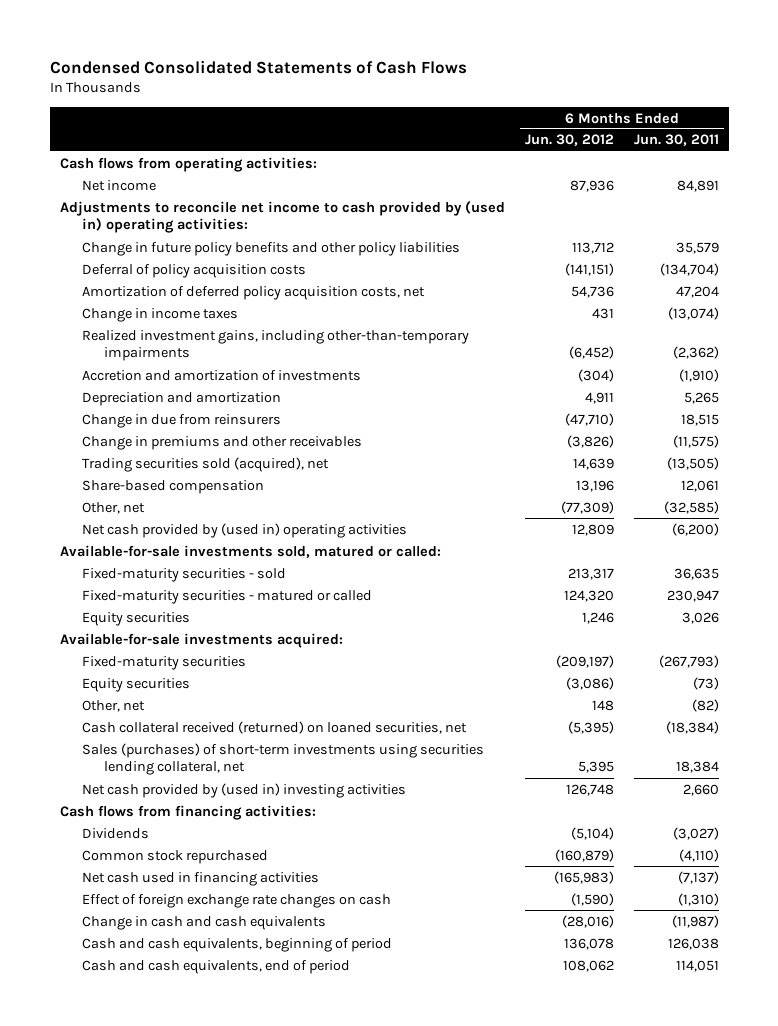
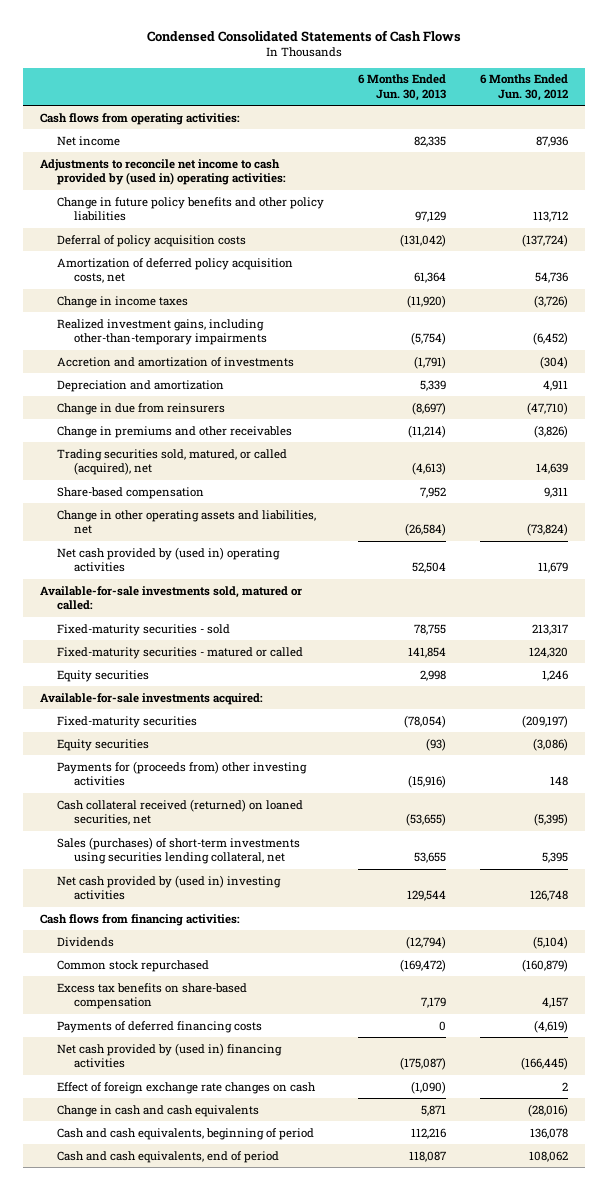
[633,134,719,147] Jun. 30, 2011 -> none
none -> [358,74,447,101] 6 Months Ended Jun. 30, 2013
[564,262,614,276] (141,151) -> [521,233,568,247] (137,724)
[591,307,614,319] 431 -> [533,294,568,308] (3,726)
[81,456,329,472] Trading securities sold (acquired), net -> [57,448,288,476] Trading securities sold, matured, or called (acquired), net
[575,479,614,492] 13,196 -> [543,486,568,498] 9,311
[81,501,145,514] Other, net -> [57,509,317,535] Change in other operating assets and liabilities, net
[560,500,614,514] (77,309) -> [526,523,568,537] (73,824)
[571,523,614,536] 12,809 -> [537,562,568,574] 11,679
[81,699,145,712] Other, net -> [57,760,308,787] Payments for (proceeds from) other investing activities
none -> [57,982,248,1010] Excess tax benefits on share-based compensation
none -> [57,1020,263,1033] Payments of deferred financing costs
[81,871,319,886] Net cash used in financing activities -> [57,1042,283,1069] Net cash provided by (used in) financing activities
[553,870,614,884] (165,983) -> [520,1057,568,1071] (166,445)
[570,892,614,906] (1,590) -> [561,1081,568,1091] 2

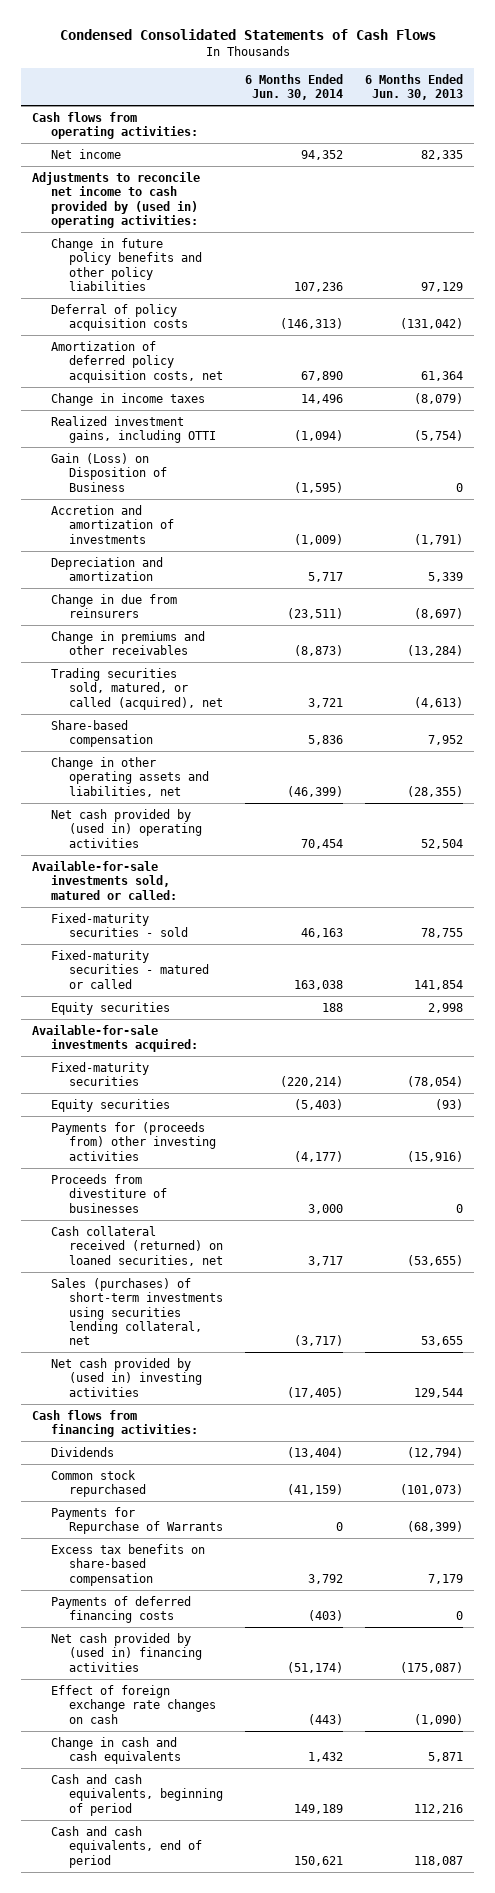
[479,74,568,101] 6 Months Ended Jun. 30, 2012 -> none
none -> [245,74,344,101] 6 Months Ended Jun. 30, 2014
[407,294,447,308] (11,920) -> [414,392,464,404] (8,079)
[57,318,268,346] Realized investment gains, including other-than-temporary impairments -> [50,415,217,444] Realized investment gains, including OTTI
none -> [50,452,168,492] Gain (Loss) on Disposition of Business
[408,424,447,438] (11,214) -> [407,645,464,657] (13,284)
[405,523,447,537] (26,584) -> [407,785,464,797] (28,355)
none -> [50,1173,168,1213] Proceeds from divestiture of businesses
[400,958,447,972] (169,472) -> [400,1484,464,1496] (101,073)
none -> [50,1506,224,1535] Payments for Repurchase of Warrants

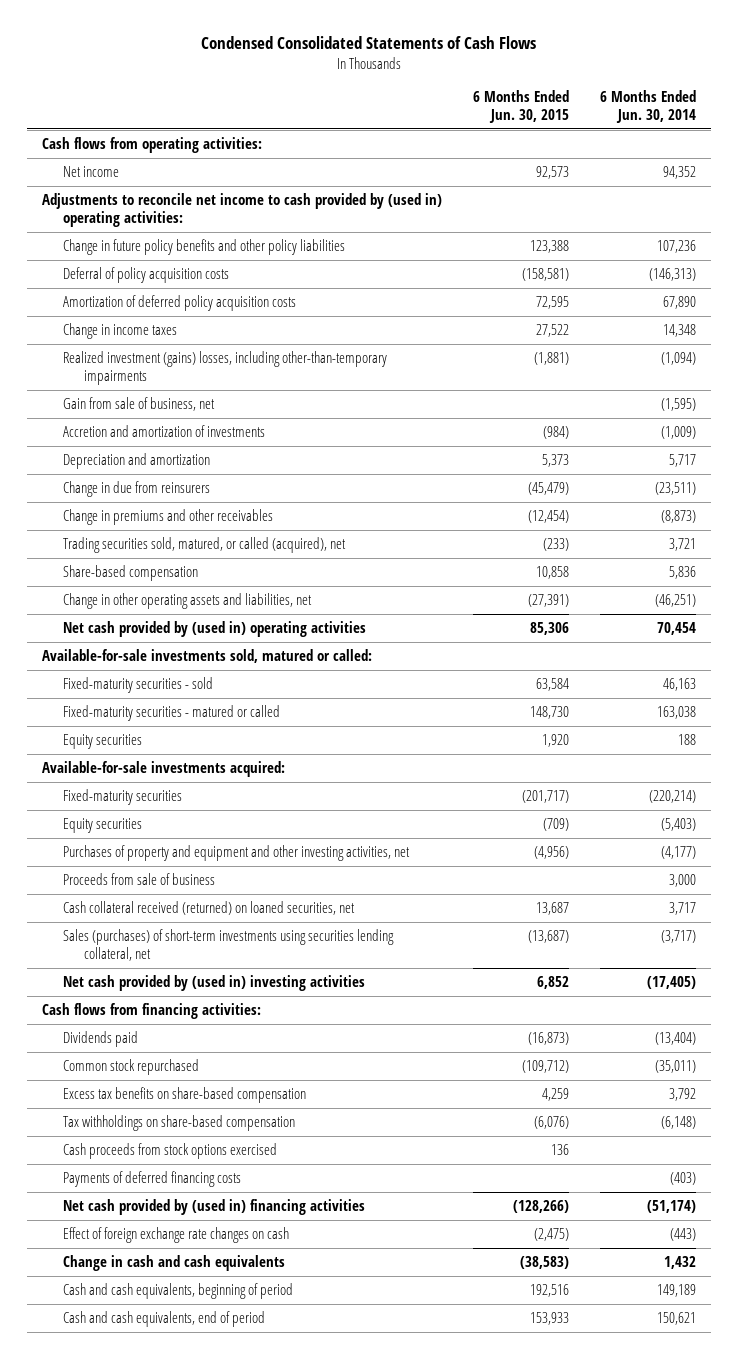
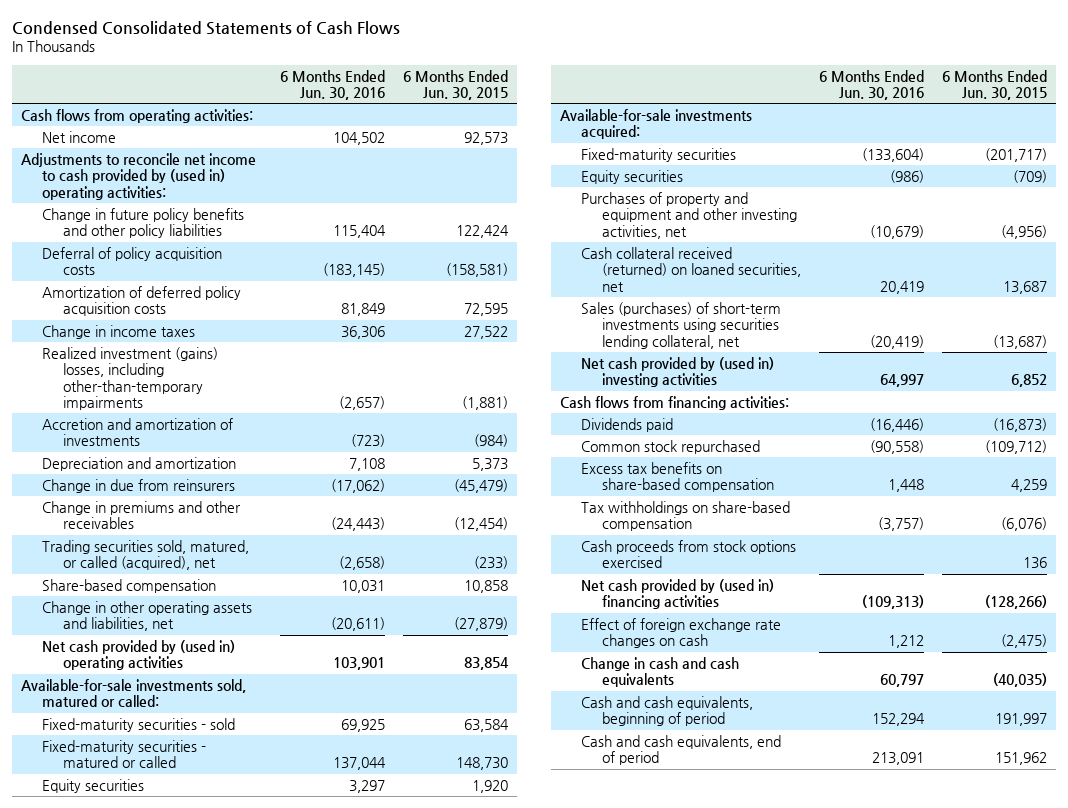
[599,90,696,123] 6 Months Ended Jun. 30, 2014 -> none
none -> [279,69,385,101] 6 Months Ended Jun. 30, 2016
[530,240,570,254] 123,388 -> [455,225,509,239] 122,424
[63,397,216,412] Gain from sale of business, net -> none
[528,594,570,608] (27,391) -> [453,617,508,632] (27,879)
[530,622,570,636] 85,306 -> [463,657,509,671] 83,854
[63,873,216,886] Proceeds from sale of business -> none
[63,1171,242,1188] Payments of deferred financing costs -> none
[520,1256,570,1270] (38,583) -> [993,673,1048,688] (40,035)
[530,1284,570,1298] 192,516 -> [995,713,1048,727] 191,997
[530,1312,570,1326] 153,933 -> [995,752,1048,766] 151,962

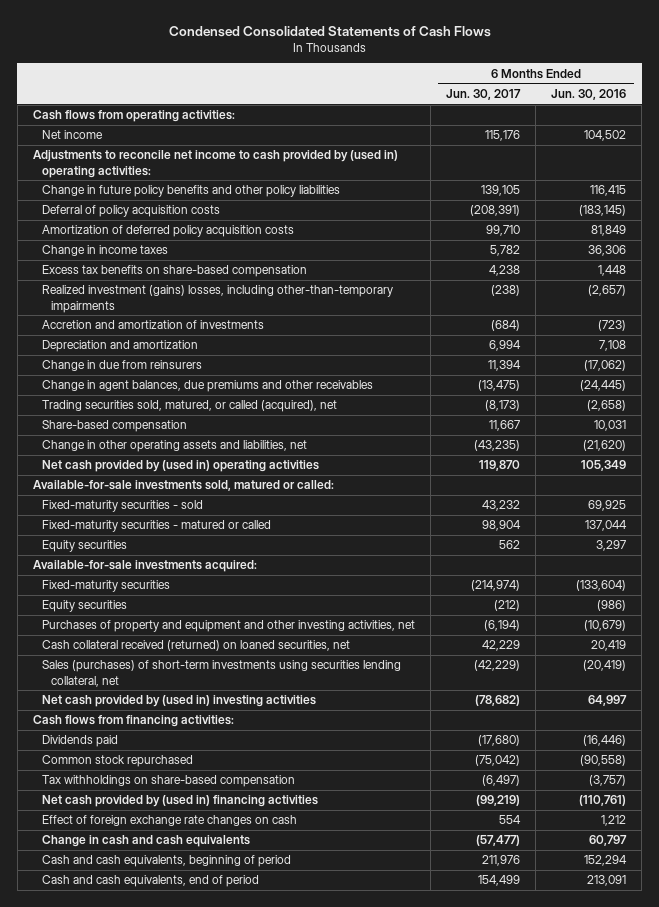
[402,69,508,101] 6 Months Ended Jun. 30, 2015 -> none
none -> [446,88,522,100] Jun. 30, 2017
[332,225,386,239] 115,404 -> [590,185,627,197] 116,415
[580,461,774,493] Excess tax benefits on share-based compensation -> [41,265,307,278] Excess tax benefits on share-based compensation
[41,500,241,530] Change in premiums and other receivables -> [41,380,373,393] Change in agent balances, due premiums and other receivables
[330,517,385,532] (24,443) -> [580,380,627,392] (24,445)
[330,617,385,632] (20,611) -> [583,440,627,452] (21,620)
[332,657,385,671] 103,901 -> [581,460,627,472] 105,349
[580,539,796,569] Cash proceeds from stock options exercised -> none
[862,595,925,610] (109,313) -> [579,795,627,807] (110,761)

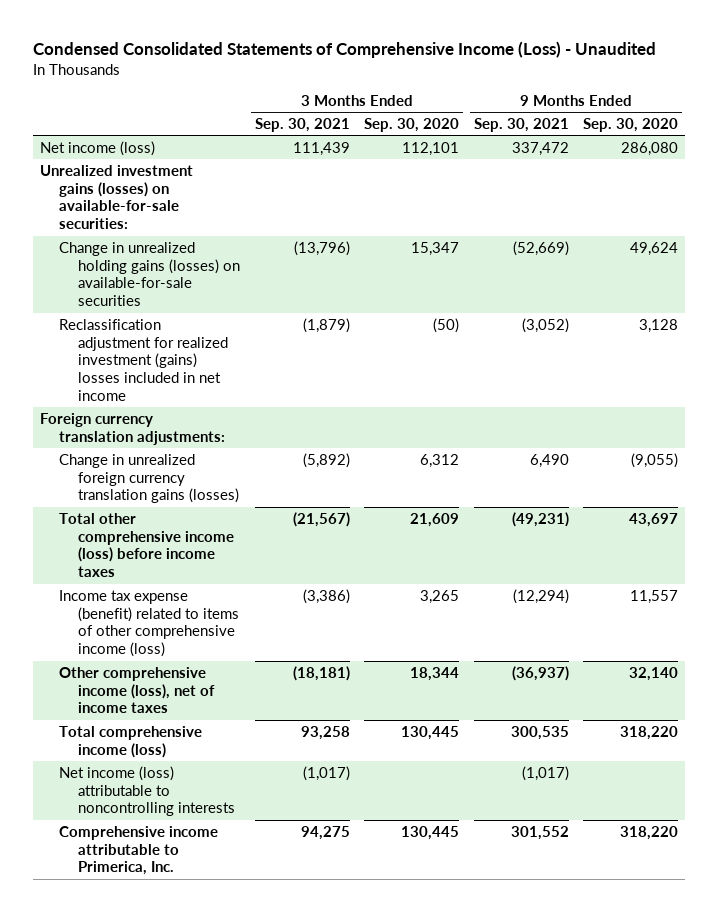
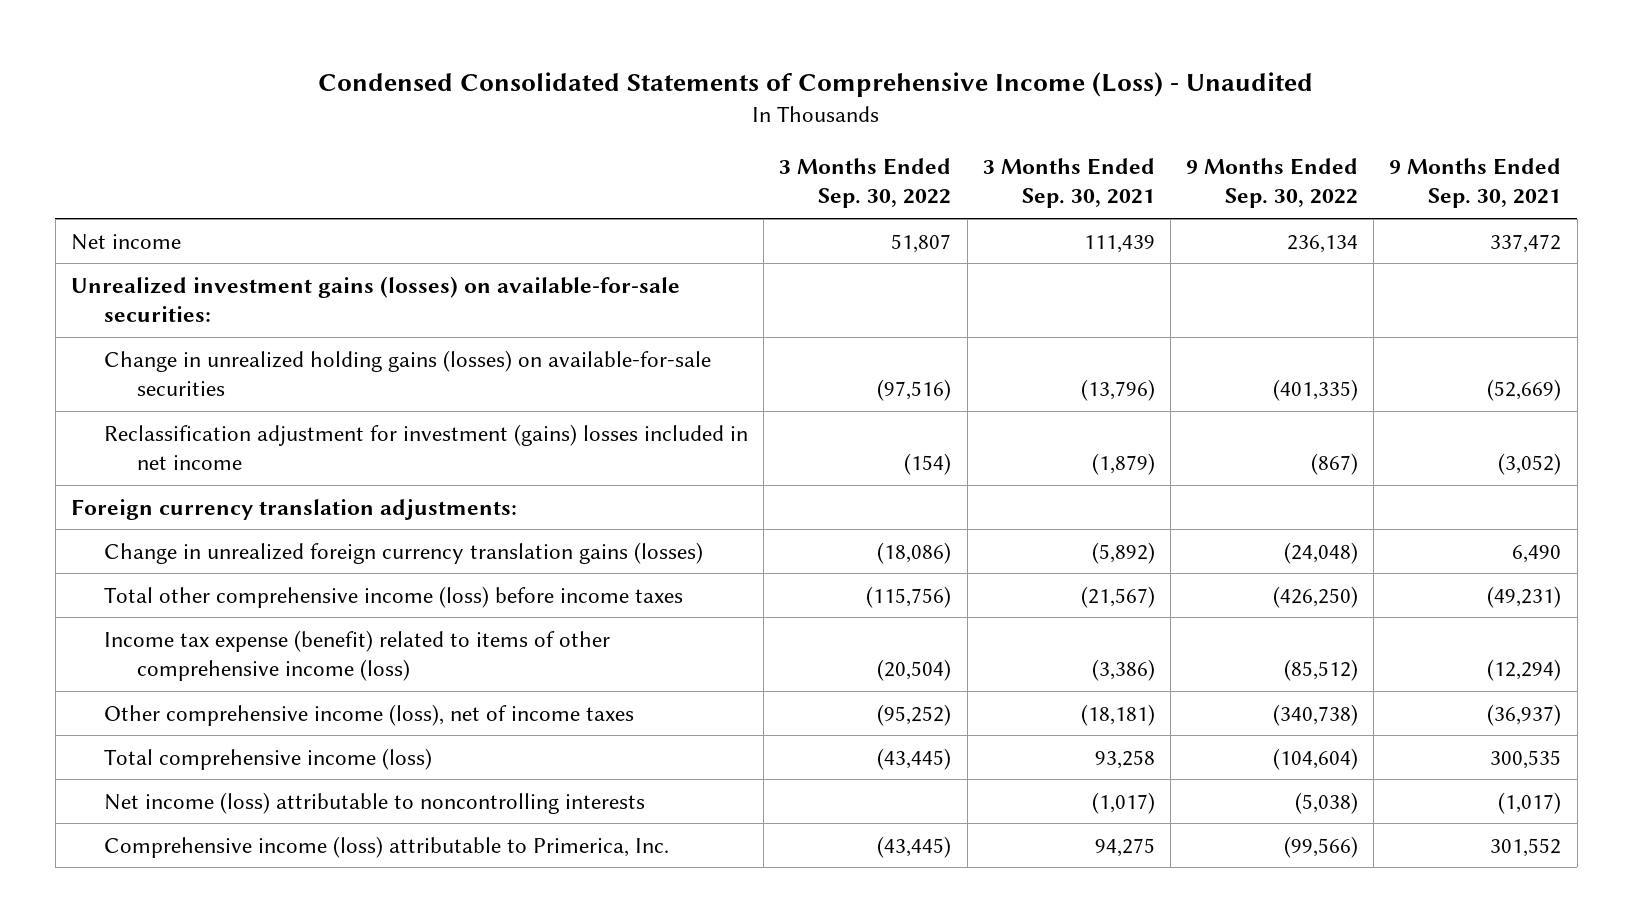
[364,117,460,132] Sep. 30, 2020 -> none
[582,117,678,132] Sep. 30, 2020 -> none
none -> [779,158,952,209] 3 Months Ended Sep. 30, 2022
none -> [1186,158,1359,209] 9 Months Ended Sep. 30, 2022
[39,140,155,156] Net income (loss) -> [70,233,181,250] Net income
[59,318,229,401] Reclassification adjustment for realized investment (gains) losses included in net income -> [104,423,749,470] Reclassification adjustment for investment (gains) losses included in net income
[59,825,219,876] Comprehensive income attributable to Primerica, Inc. -> [104,835,670,858] Comprehensive income (loss) attributable to Primerica, Inc.

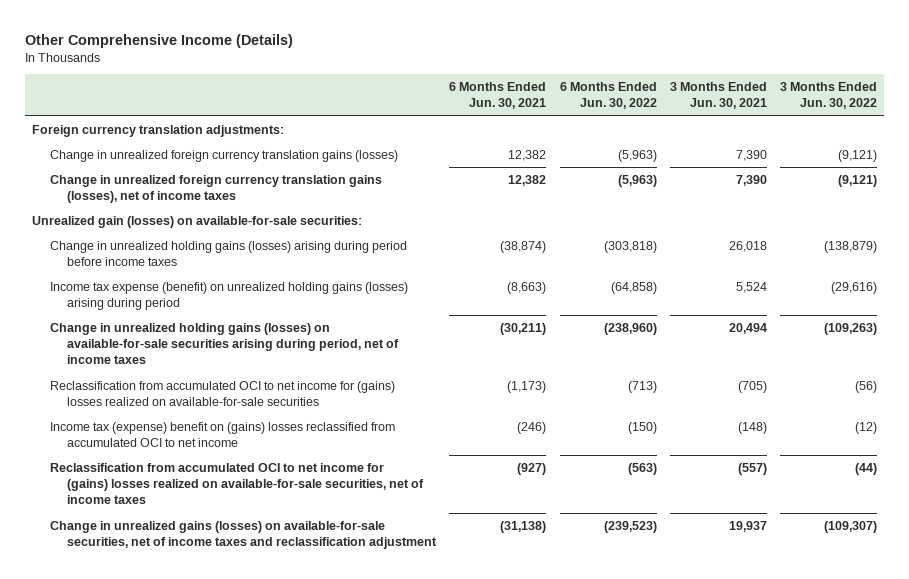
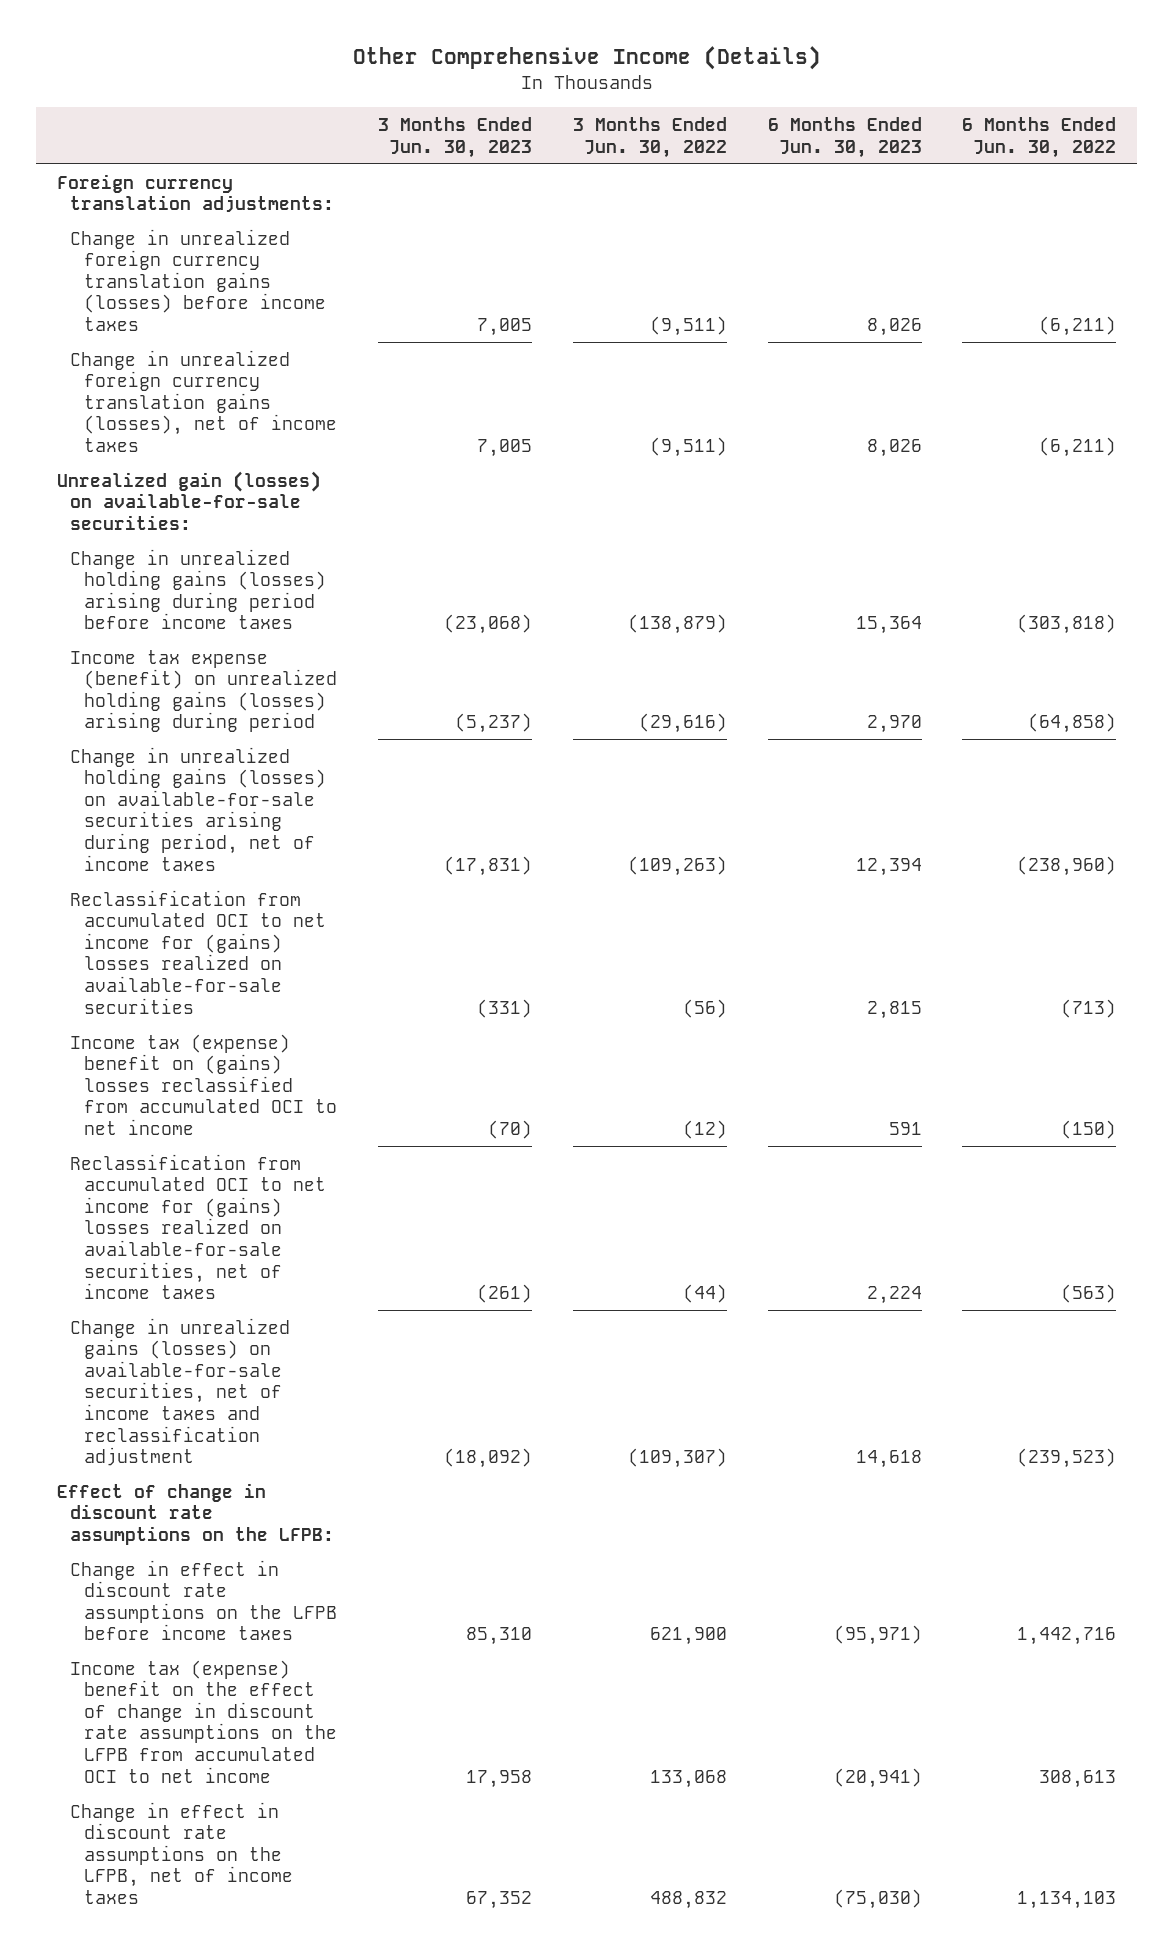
[449,82,547,110] 6 Months Ended Jun. 30, 2021 -> none
[669,82,767,110] 3 Months Ended Jun. 30, 2021 -> none
none -> [377,117,532,158] 3 Months Ended Jun. 30, 2023
none -> [767,117,922,158] 6 Months Ended Jun. 30, 2023
[49,150,398,163] Change in unrealized foreign currency translation gains (losses) -> [70,228,326,332] Change in unrealized foreign currency translation gains (losses) before income taxes
[617,150,657,163] (5,963) -> [1039,316,1117,337] (6,211)
[838,150,878,163] (9,121) -> [649,316,727,337] (9,511)
[617,175,657,188] (5,963) -> [1039,437,1117,458] (6,211)
[838,175,878,188] (9,121) -> [649,437,727,458] (9,511)
none -> [56,1482,335,1545] Effect of change in discount rate assumptions on the LFPB:
none -> [70,1559,337,1641] Change in effect in discount rate assumptions on the LFPB before income taxes
none -> [70,1659,337,1783] Income tax (expense) benefit on the effect of change in discount rate assumptions on the LFPB from accumulated OCI to net income
none -> [70,1801,293,1905] Change in effect in discount rate assumptions on the LFPB, net of income taxes

